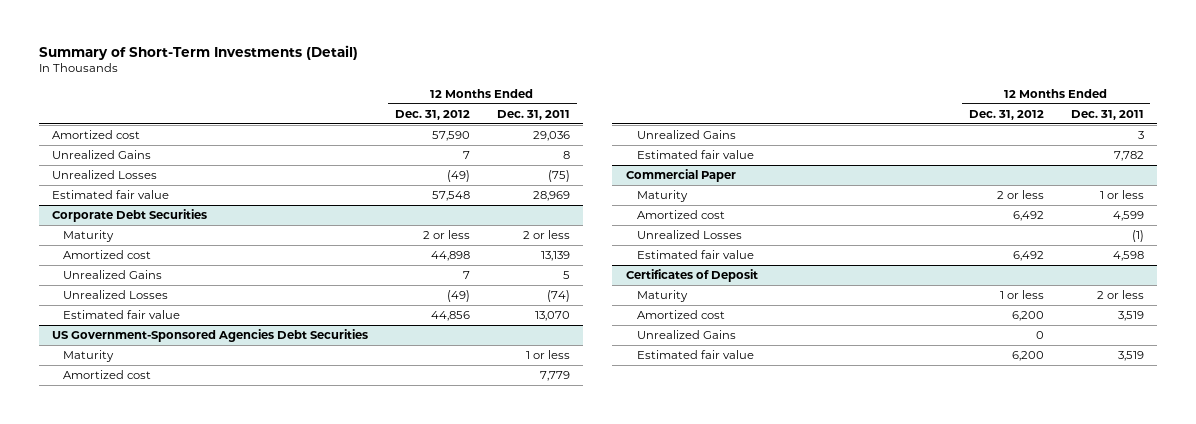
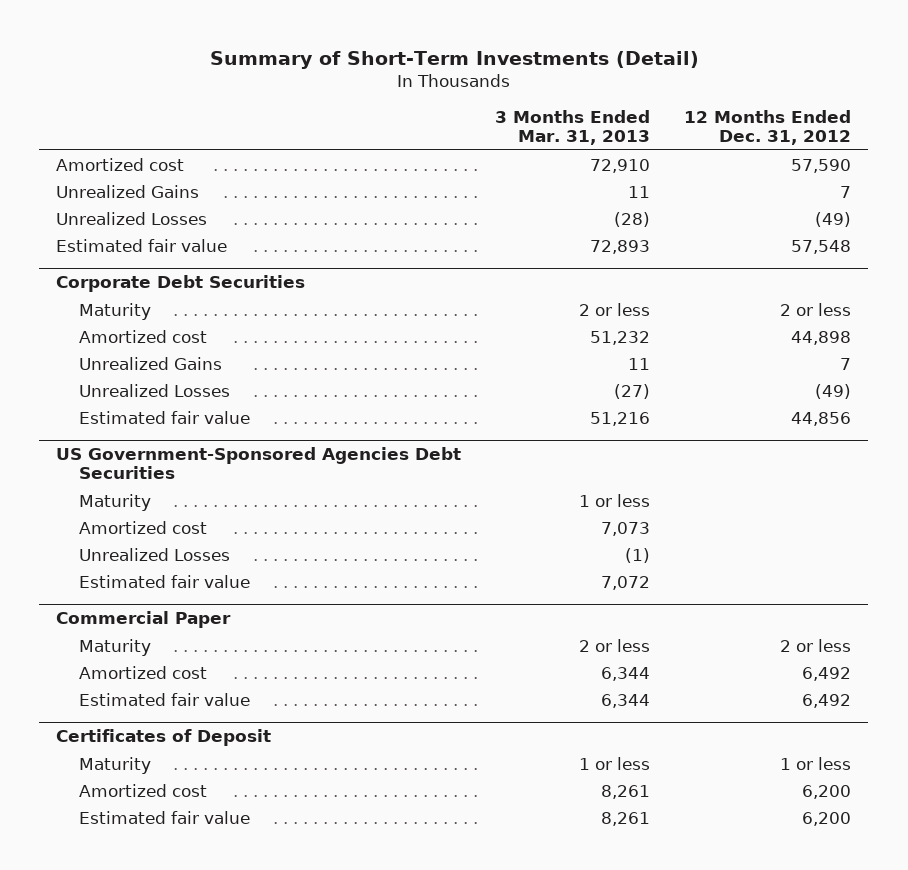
[496,109,570,120] Dec. 31, 2011 -> none
none -> [495,110,651,146] 3 Months Ended Mar. 31, 2013
[636,130,736,140] Unrealized Gains -> none
none -> [78,547,230,561] Unrealized Losses
[636,230,742,240] Unrealized Losses -> none
[636,330,736,340] Unrealized Gains -> none

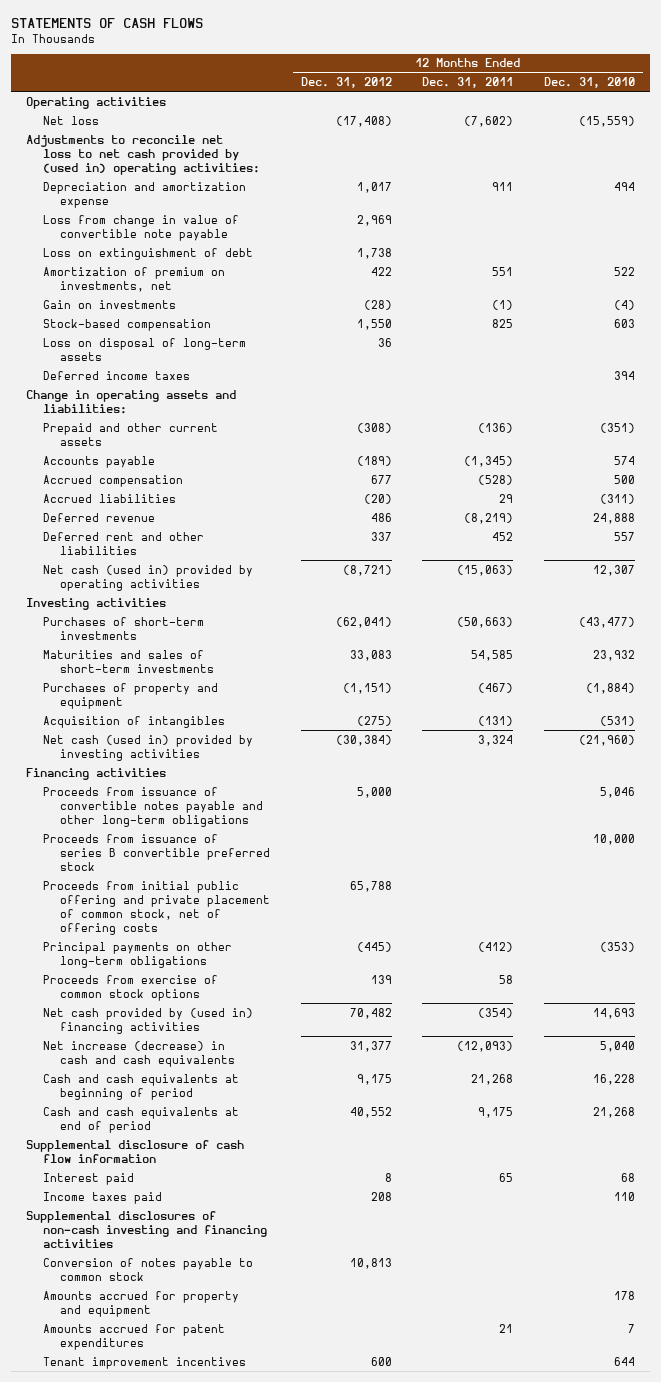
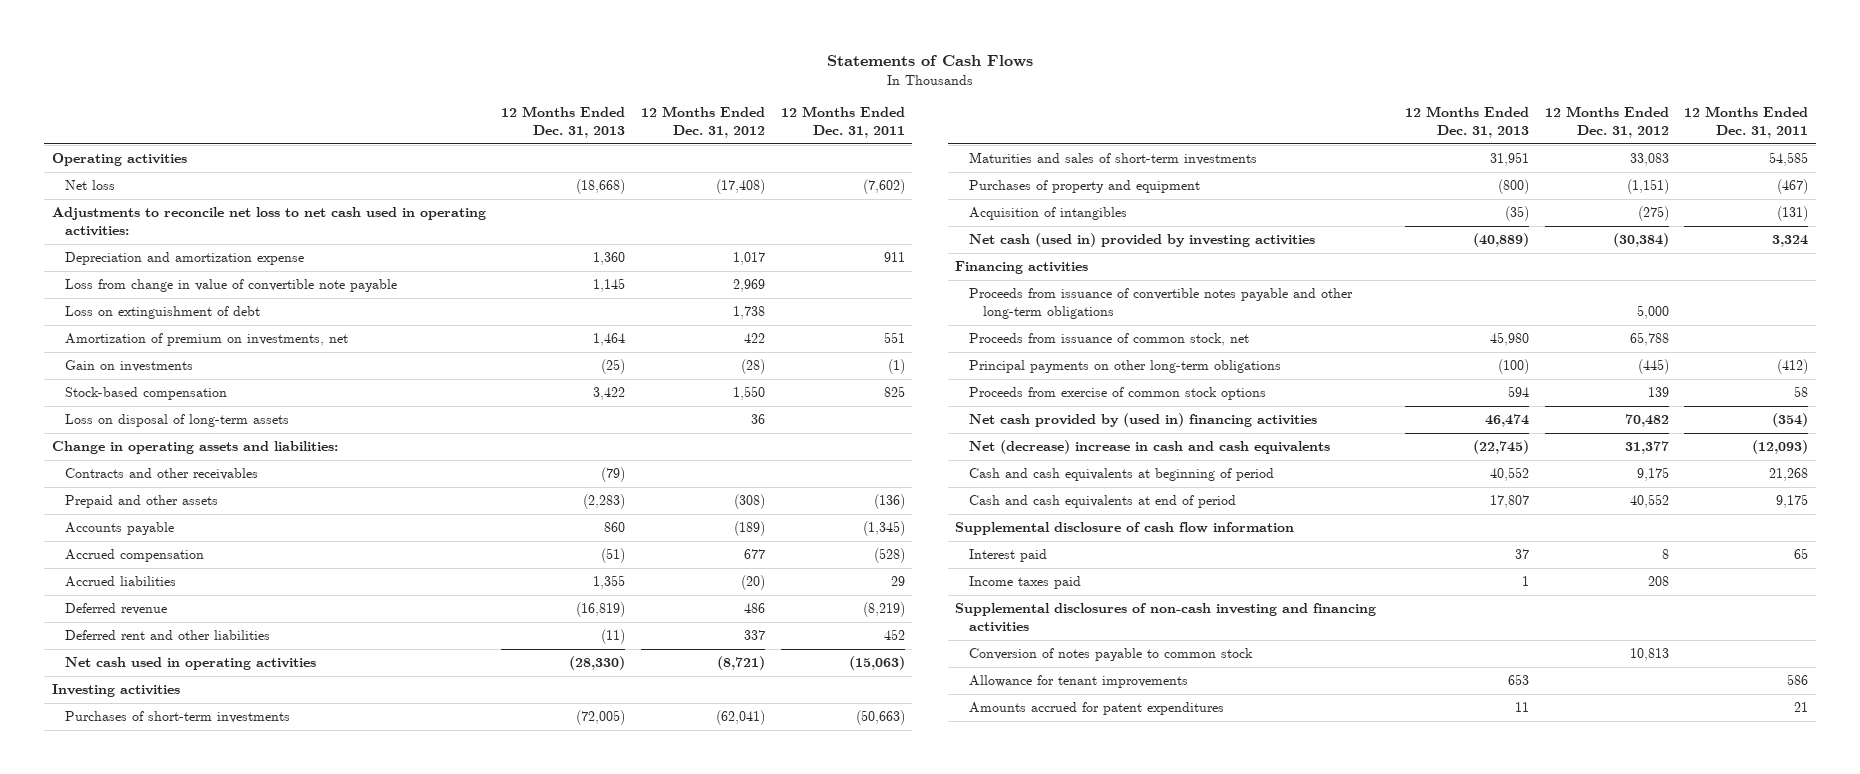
[10,17,203,28] STATEMENTS OF CASH FLOWS -> [826,54,1033,67] Statements of Cash Flows
[543,77,635,89] Dec. 31, 2010 -> none
none -> [501,105,626,139] 12 Months Ended Dec. 31, 2013
[26,134,261,175] Adjustments to reconcile net loss to net cash provided by (used in) operating activities: -> [51,207,486,237] Adjustments to reconcile net loss to net cash used in operating activities:
[43,370,191,380] Deferred income taxes -> none
none -> [65,468,259,481] Contracts and other receivables
[43,422,219,446] Prepaid and other current assets -> [65,495,219,509] Prepaid and other assets
[43,564,254,591] Net cash (used in) provided by operating activities -> [65,657,317,671] Net cash used in operating activities
[43,833,271,871] Proceeds from issuance of series B convertible preferred stock -> none
[43,880,271,935] Proceeds from initial public offering and private placement of common stock, net of offering costs -> [969,333,1250,347] Proceeds from issuance of common stock, net
[43,1040,236,1067] Net increase (decrease) in cash and cash equivalents -> [969,440,1331,455] Net (decrease) increase in cash and cash equivalents
[43,1290,240,1317] Amounts accrued for property and equipment -> none
none -> [969,675,1189,689] Allowance for tenant improvements
[43,1356,247,1369] Tenant improvement incentives -> none

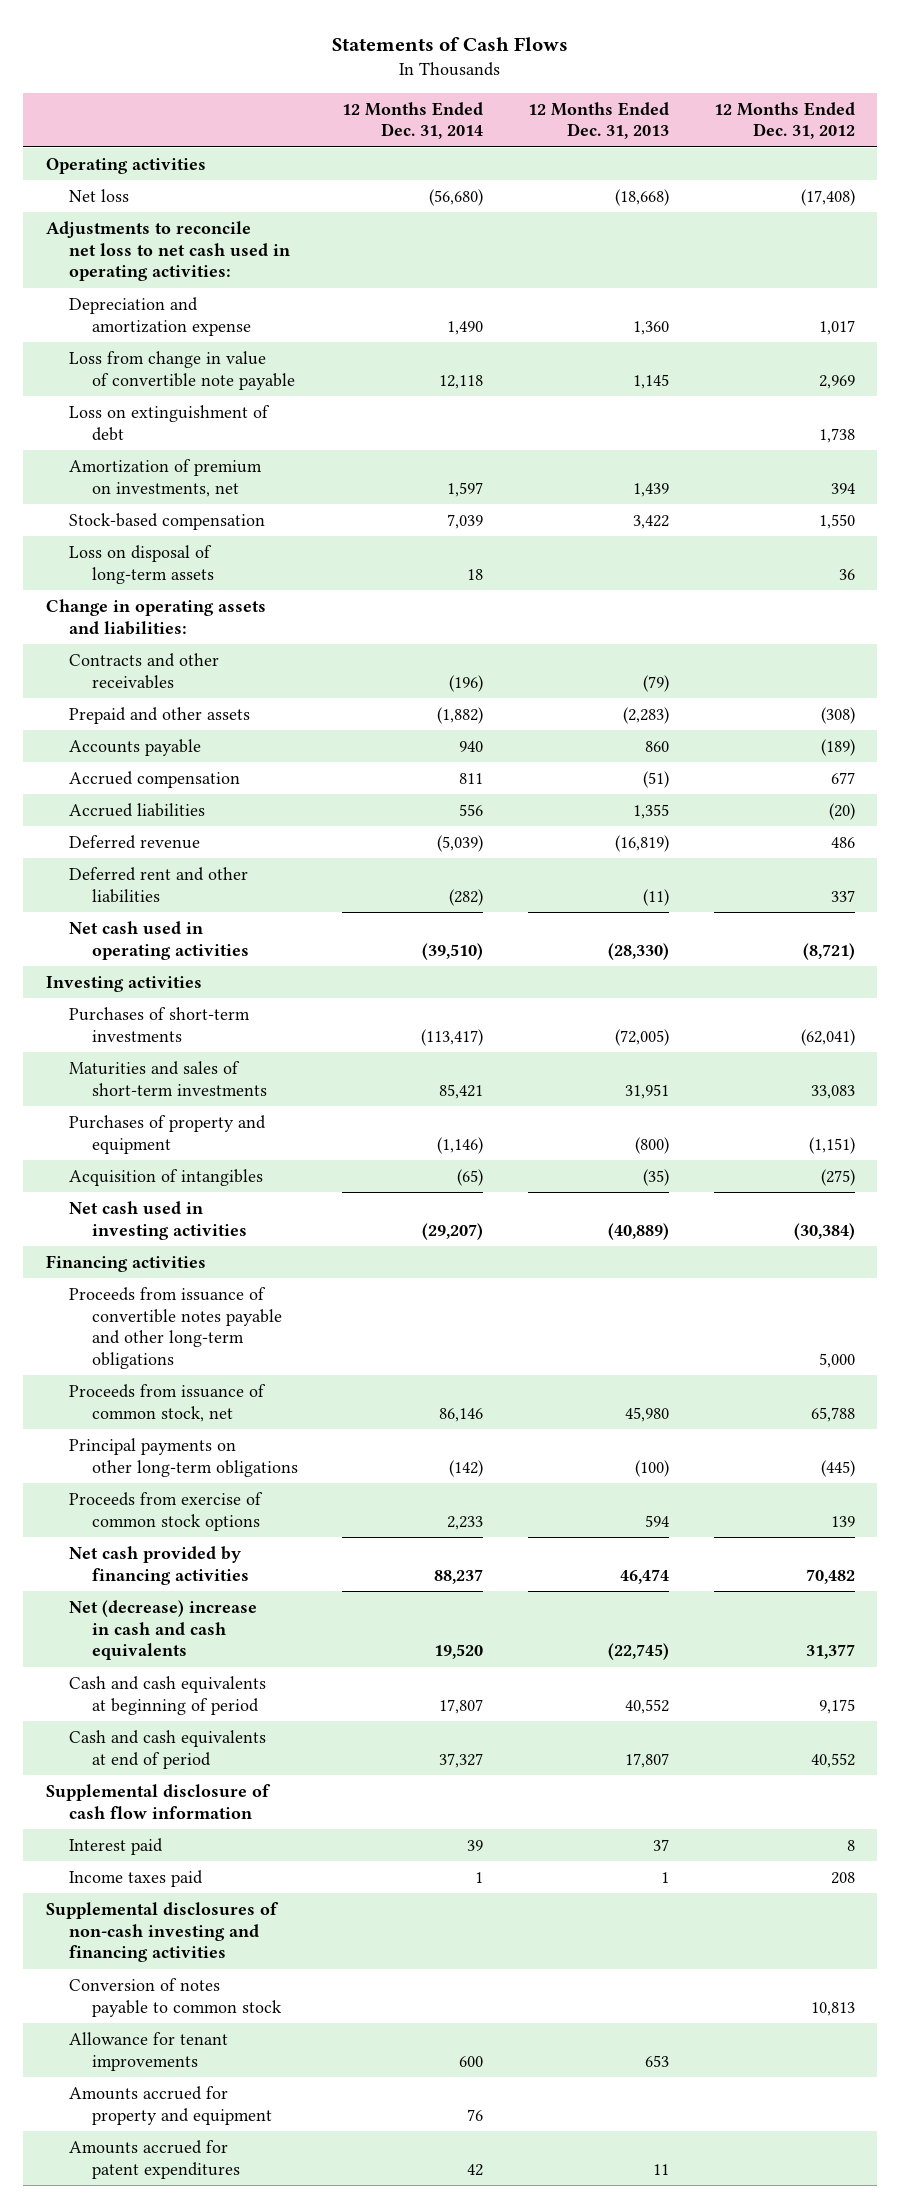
[780,105,905,139] 12 Months Ended Dec. 31, 2011 -> none
none -> [342,101,484,140] 12 Months Ended Dec. 31, 2014
[65,360,194,373] Gain on investments -> none
[593,333,626,347] 1,464 -> [633,482,670,497] 1,439
[743,333,765,344] 422 -> [830,482,855,494] 394
[969,233,1316,248] Net cash (used in) provided by investing activities -> [68,1201,247,1240] Net cash used in investing activities
[969,413,1318,428] Net cash provided by (used in) financing activities -> [68,1546,249,1585] Net cash provided by financing activities
none -> [68,2086,272,2125] Amounts accrued for property and equipment

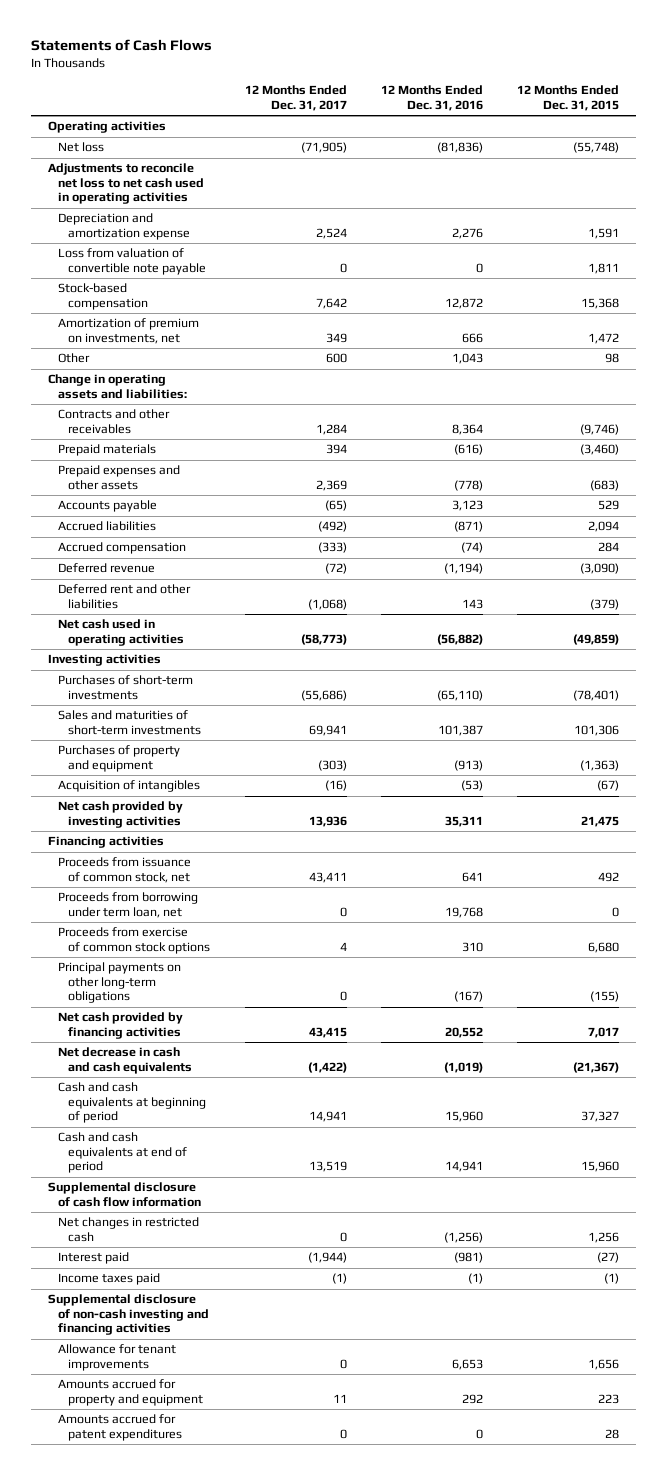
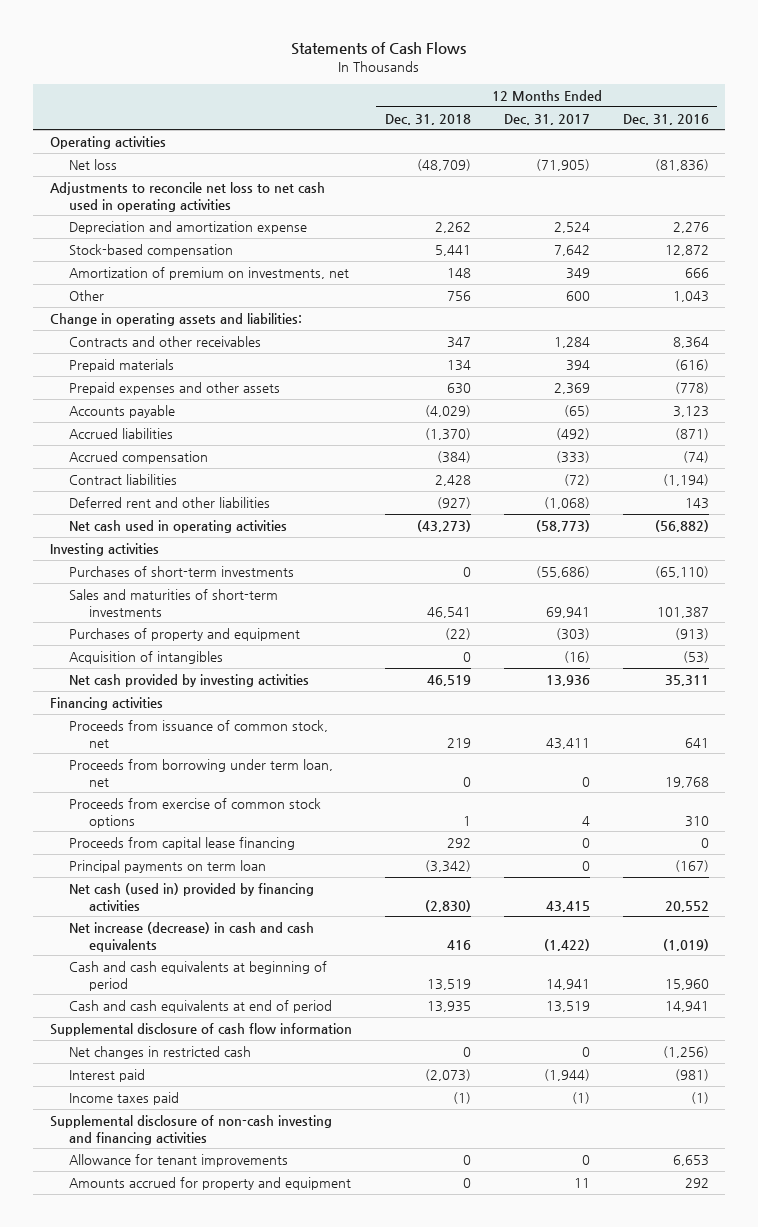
[517,85,620,111] 12 Months Ended Dec. 31, 2015 -> none
none -> [384,113,471,125] Dec. 31, 2018
[58,248,207,275] Loss from valuation of convertible note payable -> none
[58,563,156,574] Deferred revenue -> [69,473,178,485] Contract liabilities
none -> [69,836,296,850] Proceeds from capital lease financing
[58,962,182,1004] Principal payments on other long-term obligations -> [69,859,267,873] Principal payments on term loan
[58,1012,184,1039] Net cash provided by financing activities -> [69,882,315,911] Net cash (used in) provided by financing activities
[58,1047,193,1074] Net decrease in cash and cash equivalents -> [69,921,315,952] Net increase (decrease) in cash and cash equivalents
[58,1414,183,1441] Amounts accrued for patent expenditures -> none

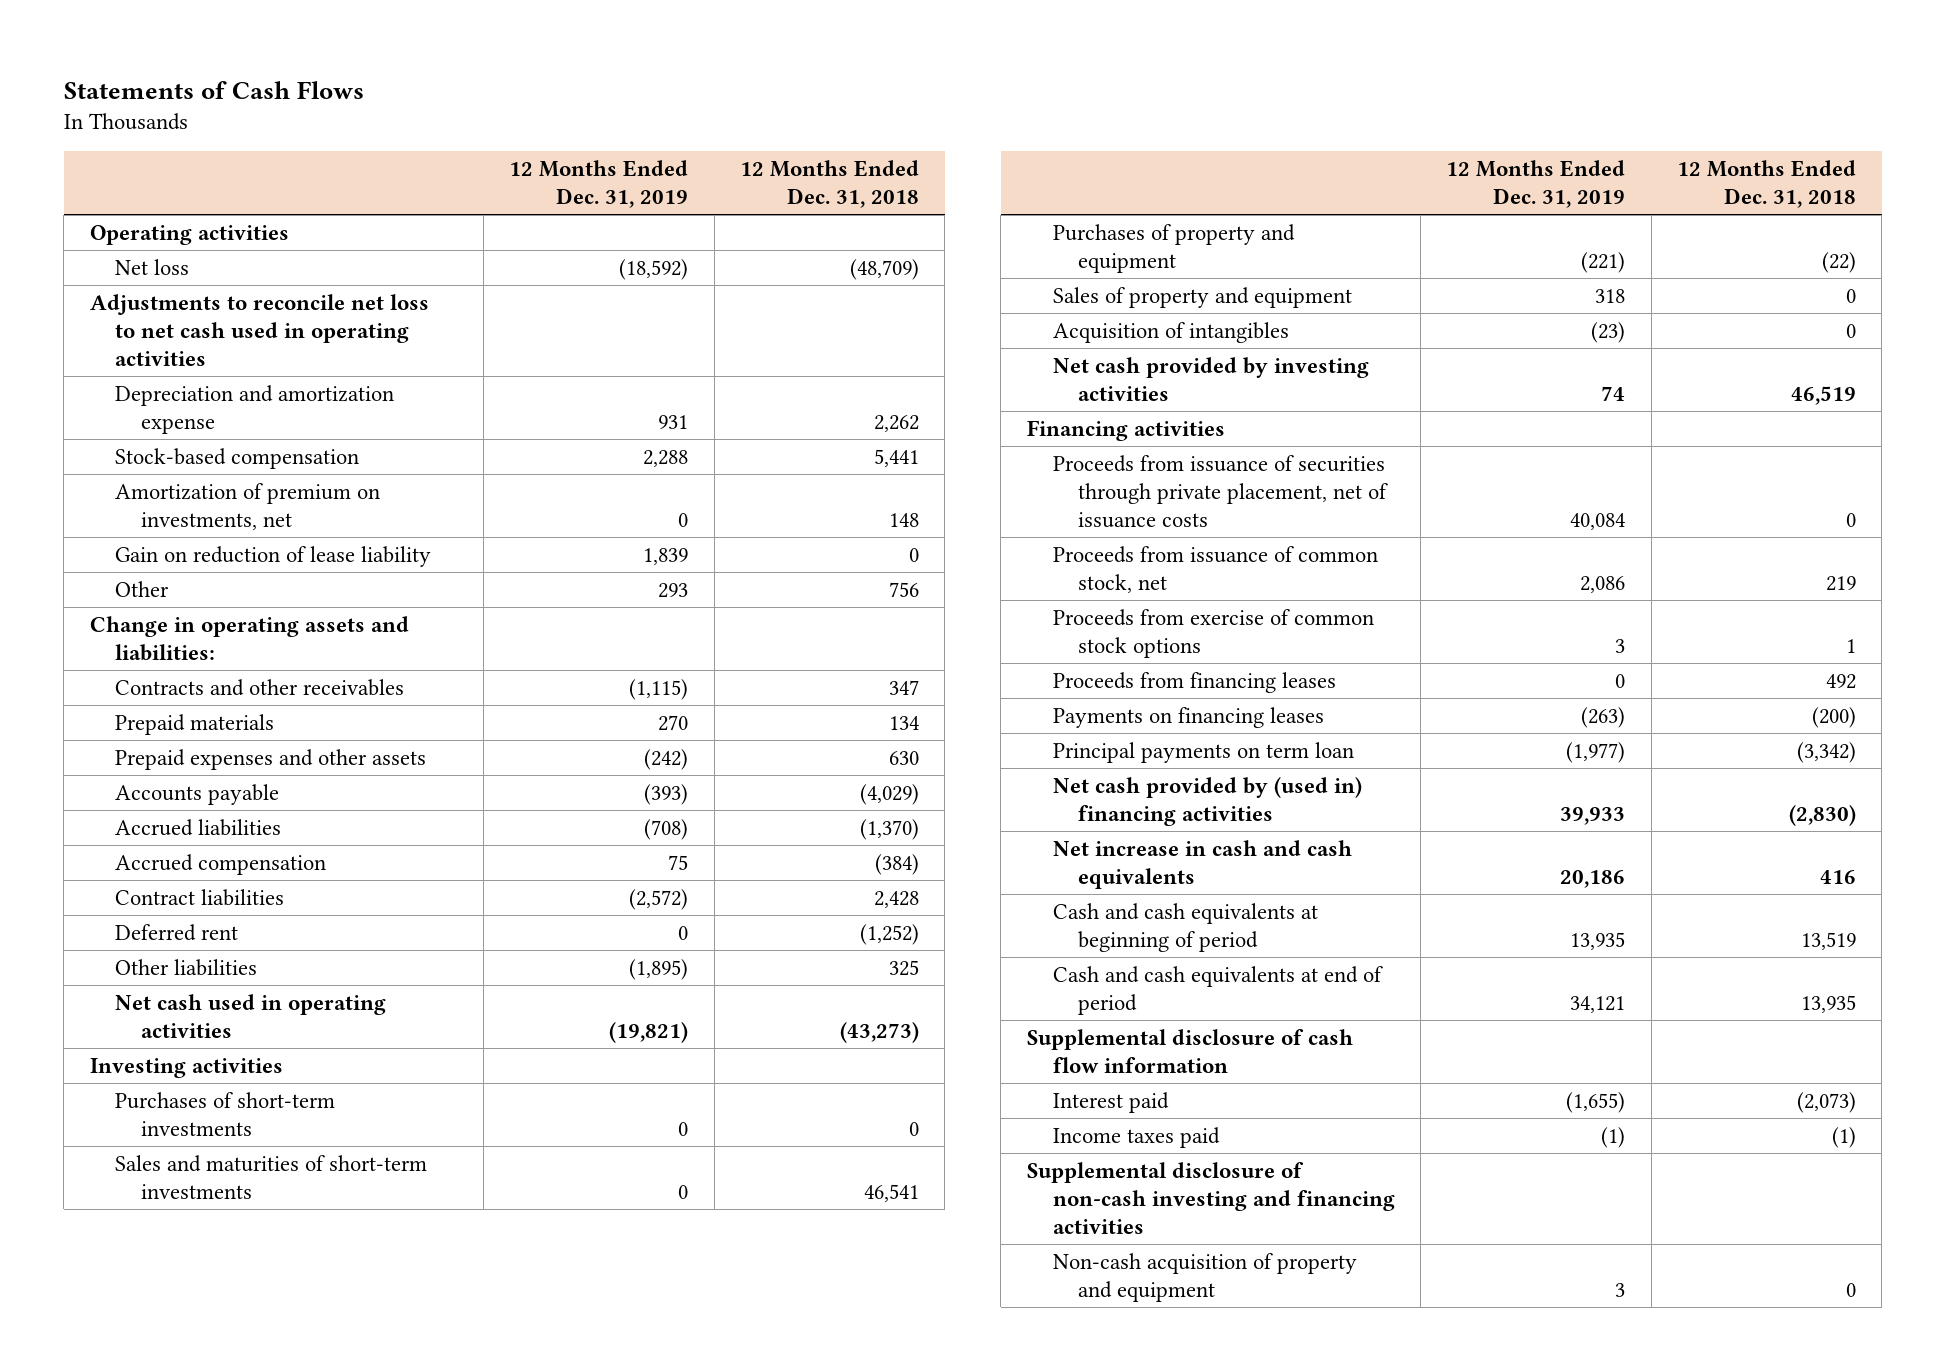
[503,113,590,125] Dec. 31, 2017 -> none
[622,113,709,125] Dec. 31, 2016 -> none
none -> [509,159,689,209] 12 Months Ended Dec. 31, 2019
none -> [115,545,432,567] Gain on reduction of lease liability
[69,496,271,508] Deferred rent and other liabilities -> [115,923,239,941] Deferred rent
[436,496,471,509] (927) -> [859,923,919,945] (1,252)
none -> [115,958,258,976] Other liabilities
none -> [1052,286,1352,308] Sales of property and equipment
none -> [1052,454,1389,529] Proceeds from issuance of securities through private placement, net of issuance costs
[69,758,334,787] Proceeds from borrowing under term loan, net -> none
[69,836,296,850] Proceeds from capital lease financing -> [1052,671,1336,693] Proceeds from financing leases
[446,837,471,848] 292 -> [1826,673,1857,689] 492
none -> [1052,706,1324,728] Payments on financing leases
[69,882,315,911] Net cash (used in) provided by financing activities -> [1052,776,1362,826] Net cash provided by (used in) financing activities
[69,921,315,952] Net increase (decrease) in cash and cash equivalents -> [1052,839,1352,889] Net increase in cash and cash equivalents
[69,1045,252,1059] Net changes in restricted cash -> none
[69,1153,289,1167] Allowance for tenant improvements -> none
[69,1176,352,1190] Amounts accrued for property and equipment -> [1052,1252,1357,1302] Non-cash acquisition of property and equipment

